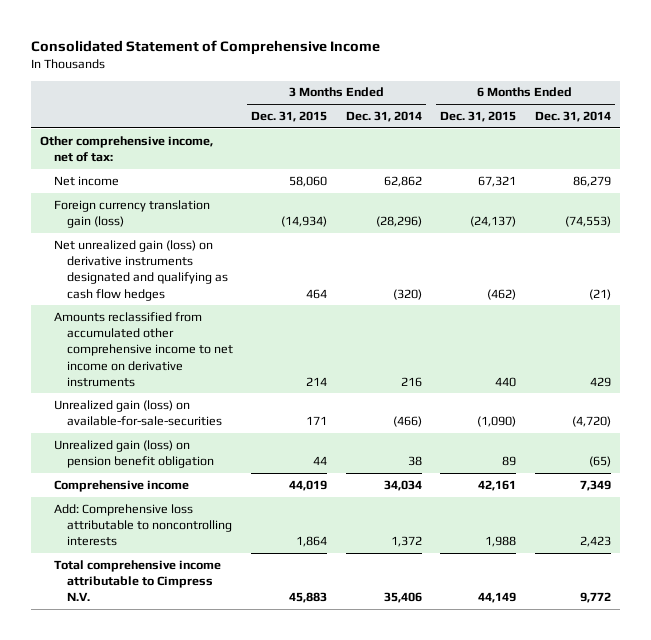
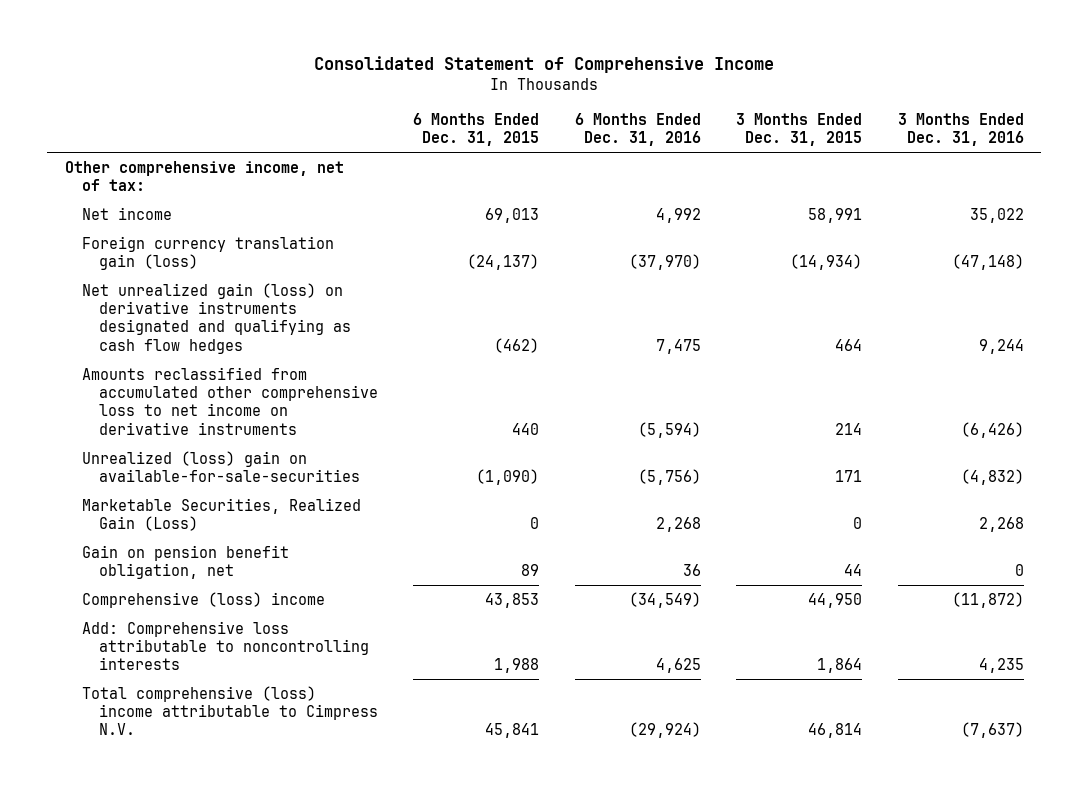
[345,110,422,122] Dec. 31, 2014 -> none
[534,110,611,122] Dec. 31, 2014 -> none
none -> [574,112,701,147] 6 Months Ended Dec. 31, 2016
none -> [897,112,1024,147] 3 Months Ended Dec. 31, 2016
[289,175,328,187] 58,060 -> [808,207,863,223] 58,991
[478,175,517,187] 67,321 -> [485,207,540,223] 69,013
[53,311,234,387] Amounts reclassified from accumulated other comprehensive income to net income on derivative instruments -> [81,366,378,435] Amounts reclassified from accumulated other comprehensive loss to net income on derivative instruments
[53,399,223,427] Unrealized gain (loss) on available-for-sale-securities -> [81,450,360,483] Unrealized (loss) gain on available-for-sale-securities
none -> [81,497,361,532] Marketable Securities, Realized Gain (Loss)
[53,439,215,469] Unrealized gain (loss) on pension benefit obligation -> [81,544,289,580] Gain on pension benefit obligation, net
[53,479,189,492] Comprehensive income -> [81,591,325,608] Comprehensive (loss) income
[289,479,328,491] 44,019 -> [808,592,863,608] 44,950
[478,479,517,491] 42,161 -> [485,592,540,608] 43,853
[53,559,221,602] Total comprehensive income attributable to Cimpress N.V. -> [81,685,378,736] Total comprehensive (loss) income attributable to Cimpress N.V.
[289,592,328,604] 45,883 -> [808,723,863,739] 46,814
[478,592,517,604] 44,149 -> [485,723,540,739] 45,841

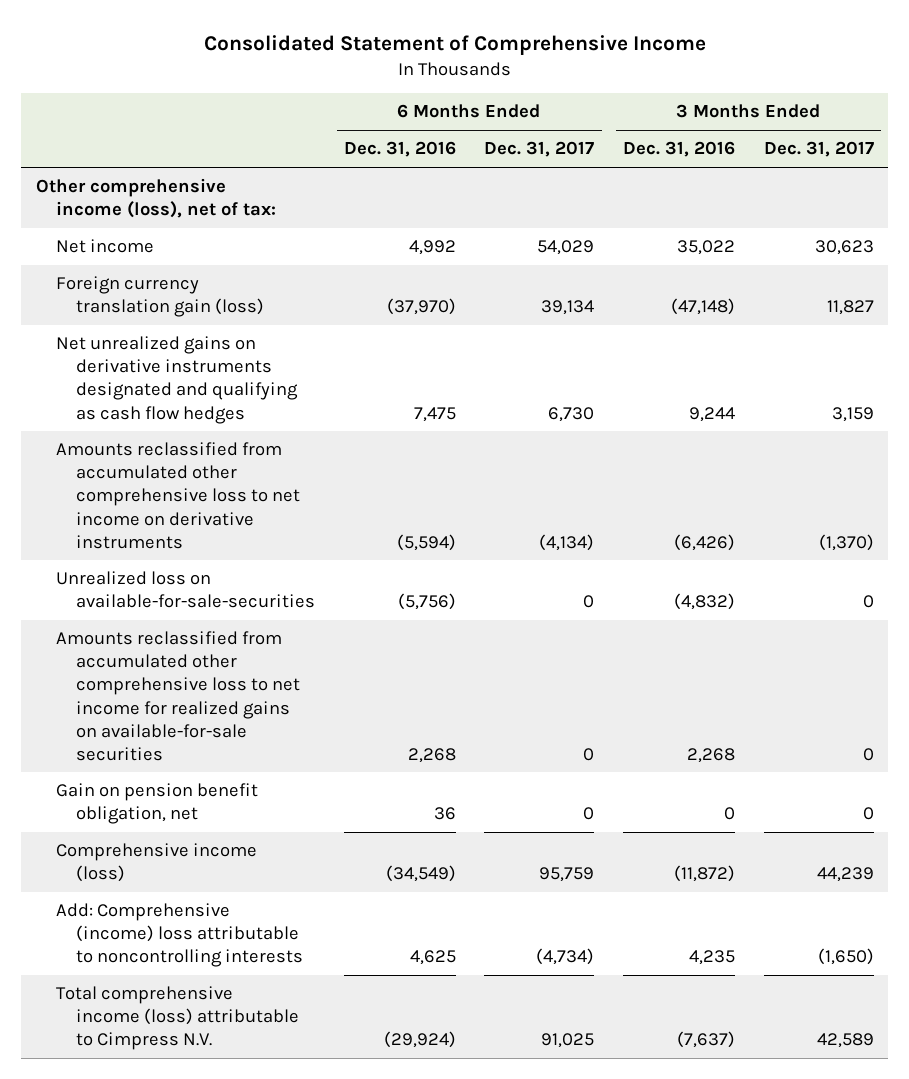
[413,112,540,147] 6 Months Ended Dec. 31, 2015 -> none
[736,112,863,147] 3 Months Ended Dec. 31, 2015 -> none
none -> [484,141,595,158] Dec. 31, 2017
none -> [763,141,874,158] Dec. 31, 2017
[64,160,344,192] Other comprehensive income, net of tax: -> [35,178,276,219] Other comprehensive income (loss), net of tax:
[81,282,351,354] Net unrealized gain (loss) on derivative instruments designated and qualifying as cash flow hedges -> [55,336,299,424] Net unrealized gains on derivative instruments designated and qualifying as cash flow hedges
[81,450,360,483] Unrealized (loss) gain on available-for-sale-securities -> [55,571,316,609] Unrealized loss on available-for-sale-securities
[81,497,361,532] Marketable Securities, Realized Gain (Loss) -> [55,631,301,761] Amounts reclassified from accumulated other comprehensive loss to net income for realized gains on available-for-sale securities
[81,591,325,608] Comprehensive (loss) income -> [55,843,257,883] Comprehensive income (loss)
[81,620,369,671] Add: Comprehensive loss attributable to noncontrolling interests -> [55,903,304,968] Add: Comprehensive (income) loss attributable to noncontrolling interests
[81,685,378,736] Total comprehensive (loss) income attributable to Cimpress N.V. -> [55,986,300,1051] Total comprehensive income (loss) attributable to Cimpress N.V.

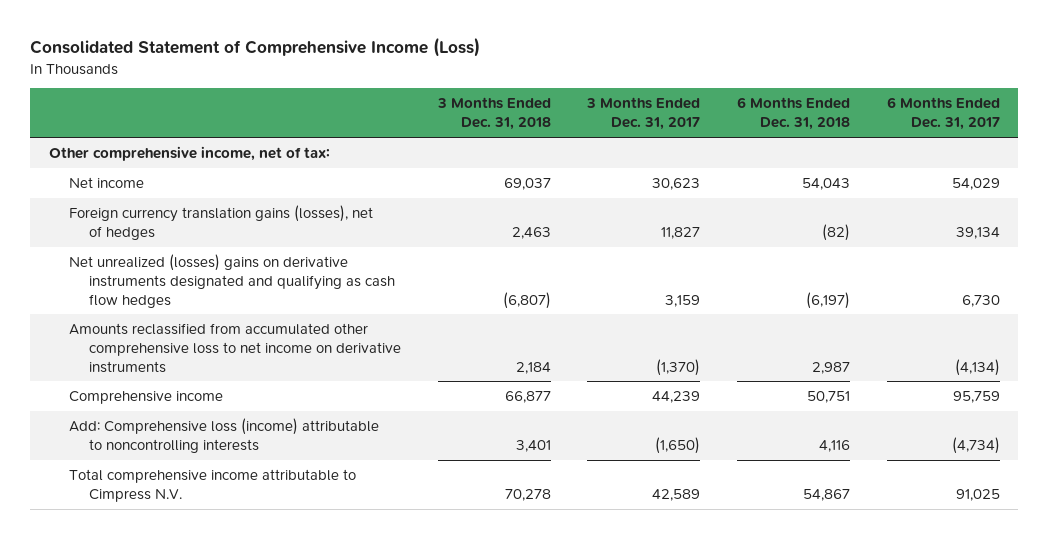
[203,34,706,55] Consolidated Statement of Comprehensive Income -> [30,37,481,58] Consolidated Statement of Comprehensive Income (Loss)
[343,141,456,158] Dec. 31, 2016 -> none
[623,141,736,158] Dec. 31, 2016 -> none
none -> [436,97,551,131] 3 Months Ended Dec. 31, 2018
none -> [737,97,851,131] 6 Months Ended Dec. 31, 2018
[35,178,276,219] Other comprehensive income (loss), net of tax: -> [48,145,330,161] Other comprehensive income, net of tax:
[55,276,265,318] Foreign currency translation gain (loss) -> [68,204,373,240] Foreign currency translation gains (losses), net of hedges
[55,336,299,424] Net unrealized gains on derivative instruments designated and qualifying as cash flow hedges -> [68,253,395,308] Net unrealized (losses) gains on derivative instruments designated and qualifying as cash flow hedges
[55,571,316,609] Unrealized loss on available-for-sale-securities -> none
[55,631,301,761] Amounts reclassified from accumulated other comprehensive loss to net income for realized gains on available-for-sale securities -> none
[55,783,258,825] Gain on pension benefit obligation, net -> none
[55,843,257,883] Comprehensive income (loss) -> [68,390,223,404] Comprehensive income
[55,903,304,968] Add: Comprehensive (income) loss attributable to noncontrolling interests -> [68,417,379,453] Add: Comprehensive loss (income) attributable to noncontrolling interests
[55,986,300,1051] Total comprehensive income (loss) attributable to Cimpress N.V. -> [68,468,356,502] Total comprehensive income attributable to Cimpress N.V.

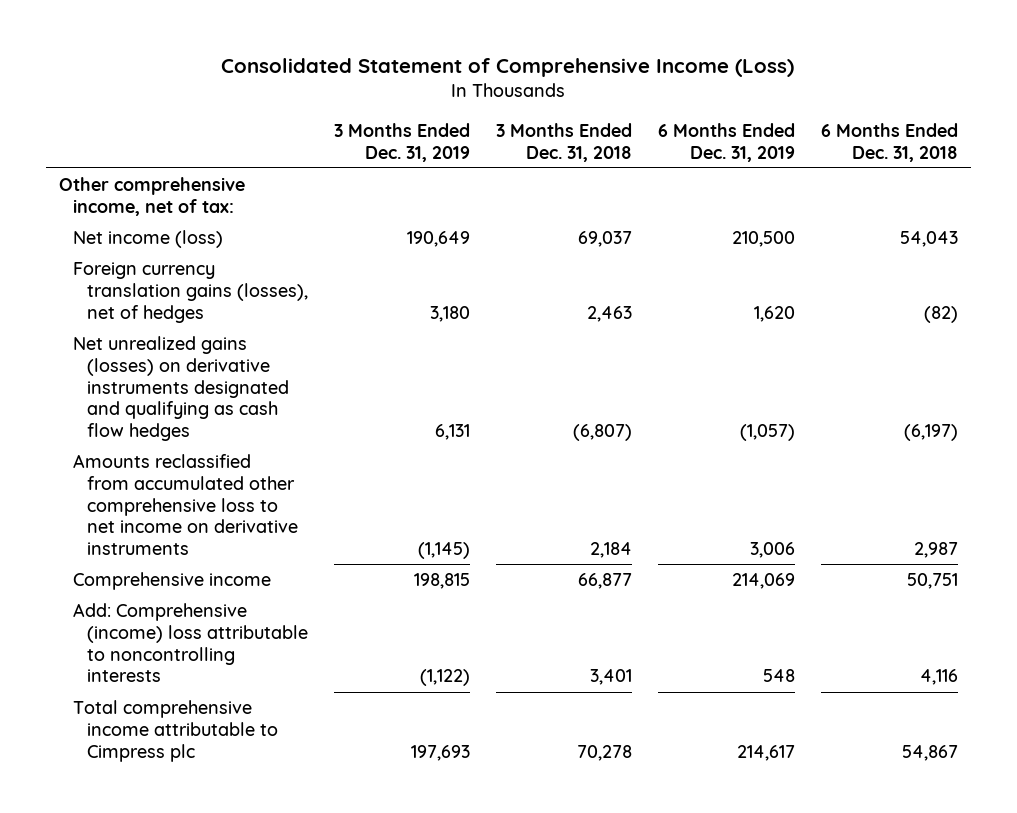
[586,97,701,131] 3 Months Ended Dec. 31, 2017 -> none
[887,97,1001,131] 6 Months Ended Dec. 31, 2017 -> none
none -> [334,122,471,162] 3 Months Ended Dec. 31, 2019
none -> [658,122,796,162] 6 Months Ended Dec. 31, 2019
[68,176,144,188] Net income -> [73,229,224,248] Net income (loss)
[68,253,395,308] Net unrealized (losses) gains on derivative instruments designated and qualifying as cash flow hedges -> [73,335,290,442] Net unrealized gains (losses) on derivative instruments designated and qualifying as cash flow hedges
[68,417,379,453] Add: Comprehensive loss (income) attributable to noncontrolling interests -> [73,602,309,683] Add: Comprehensive (income) loss attributable to noncontrolling interests
[68,468,356,502] Total comprehensive income attributable to Cimpress N.V. -> [73,699,279,762] Total comprehensive income attributable to Cimpress plc

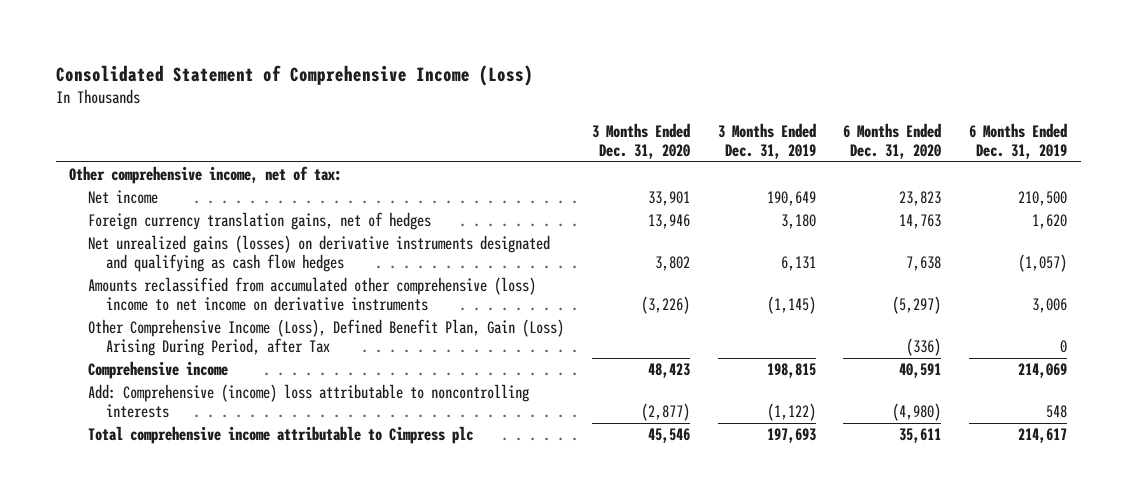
[496,122,633,162] 3 Months Ended Dec. 31, 2018 -> none
[820,122,958,162] 6 Months Ended Dec. 31, 2018 -> none
none -> [591,122,690,160] 3 Months Ended Dec. 31, 2020
none -> [843,122,942,160] 6 Months Ended Dec. 31, 2020
[73,229,224,248] Net income (loss) -> [87,190,158,205] Net income
[73,261,309,323] Foreign currency translation gains (losses), net of hedges -> [87,212,431,231] Foreign currency translation gains, net of hedges
[73,453,299,556] Amounts reclassified from accumulated other comprehensive loss to net income on derivative instruments -> [87,277,536,312] Amounts reclassified from accumulated other comprehensive (loss) income to net income on derivative instruments
none -> [87,319,564,357] Other Comprehensive Income (Loss), Defined Benefit Plan, Gain (Loss) Arising During Period, after Tax

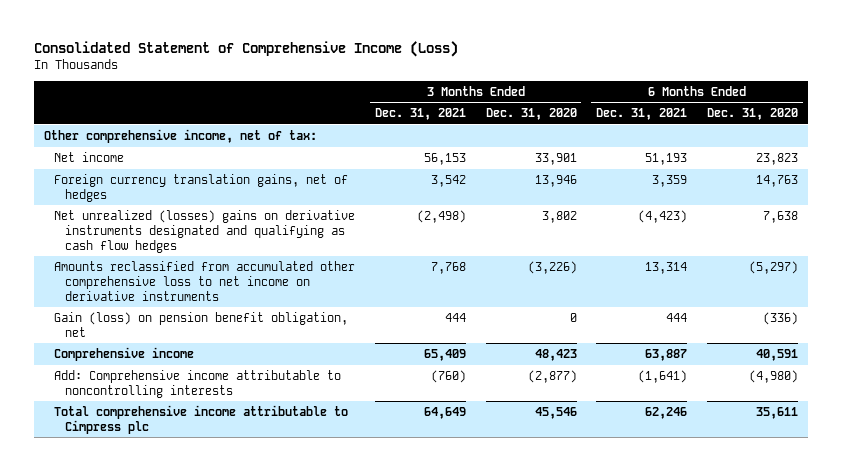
[717,122,816,160] 3 Months Ended Dec. 31, 2019 -> none
[969,122,1068,160] 6 Months Ended Dec. 31, 2019 -> none
none -> [374,108,466,121] Dec. 31, 2021
none -> [596,108,688,121] Dec. 31, 2021
[87,319,564,357] Other Comprehensive Income (Loss), Defined Benefit Plan, Gain (Loss) Arising During Period, after Tax -> none
[87,235,550,273] Net unrealized gains (losses) on derivative instruments designated and qualifying as cash flow hedges -> [54,209,356,253] Net unrealized (losses) gains on derivative instruments designated and qualifying as cash flow hedges
[87,277,536,312] Amounts reclassified from accumulated other comprehensive (loss) income to net income on derivative instruments -> [54,260,356,301] Amounts reclassified from accumulated other comprehensive loss to net income on derivative instruments
none -> [54,311,349,337] Gain (loss) on pension benefit obligation, net
[87,384,529,419] Add: Comprehensive (income) loss attributable to noncontrolling interests -> [54,369,342,398] Add: Comprehensive income attributable to noncontrolling interests

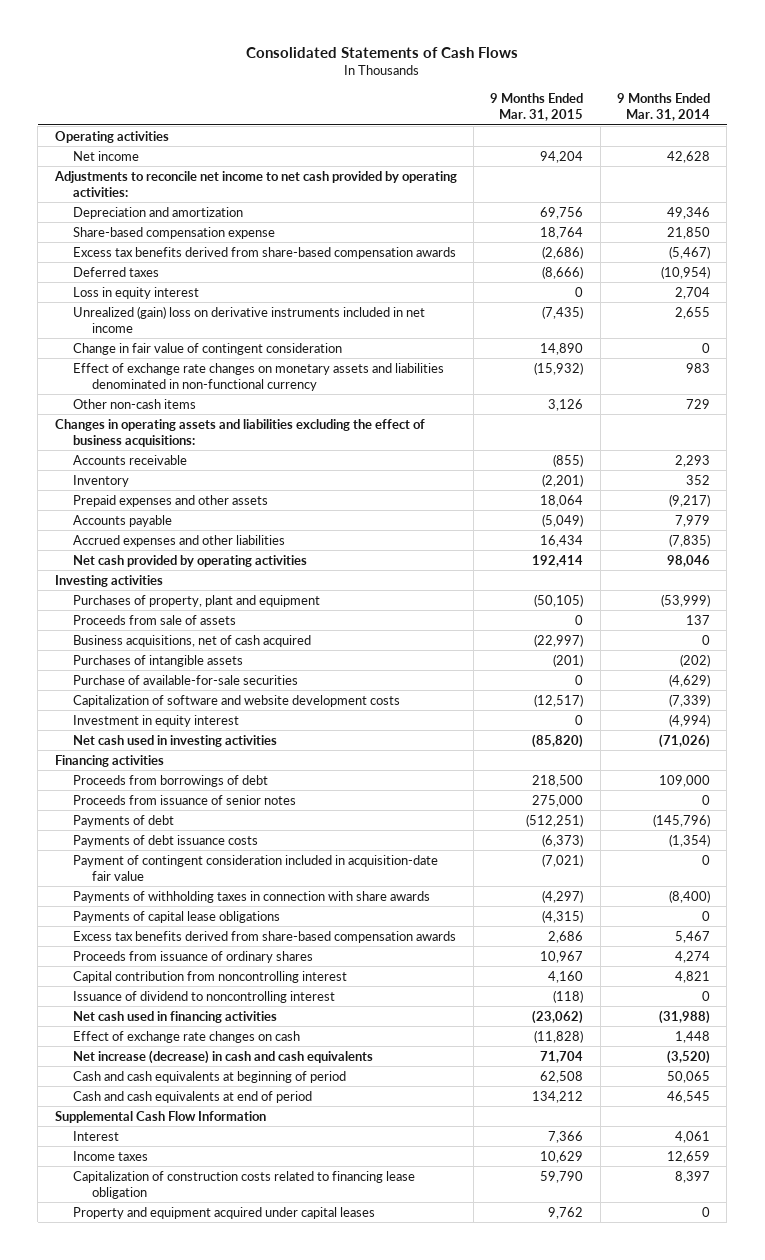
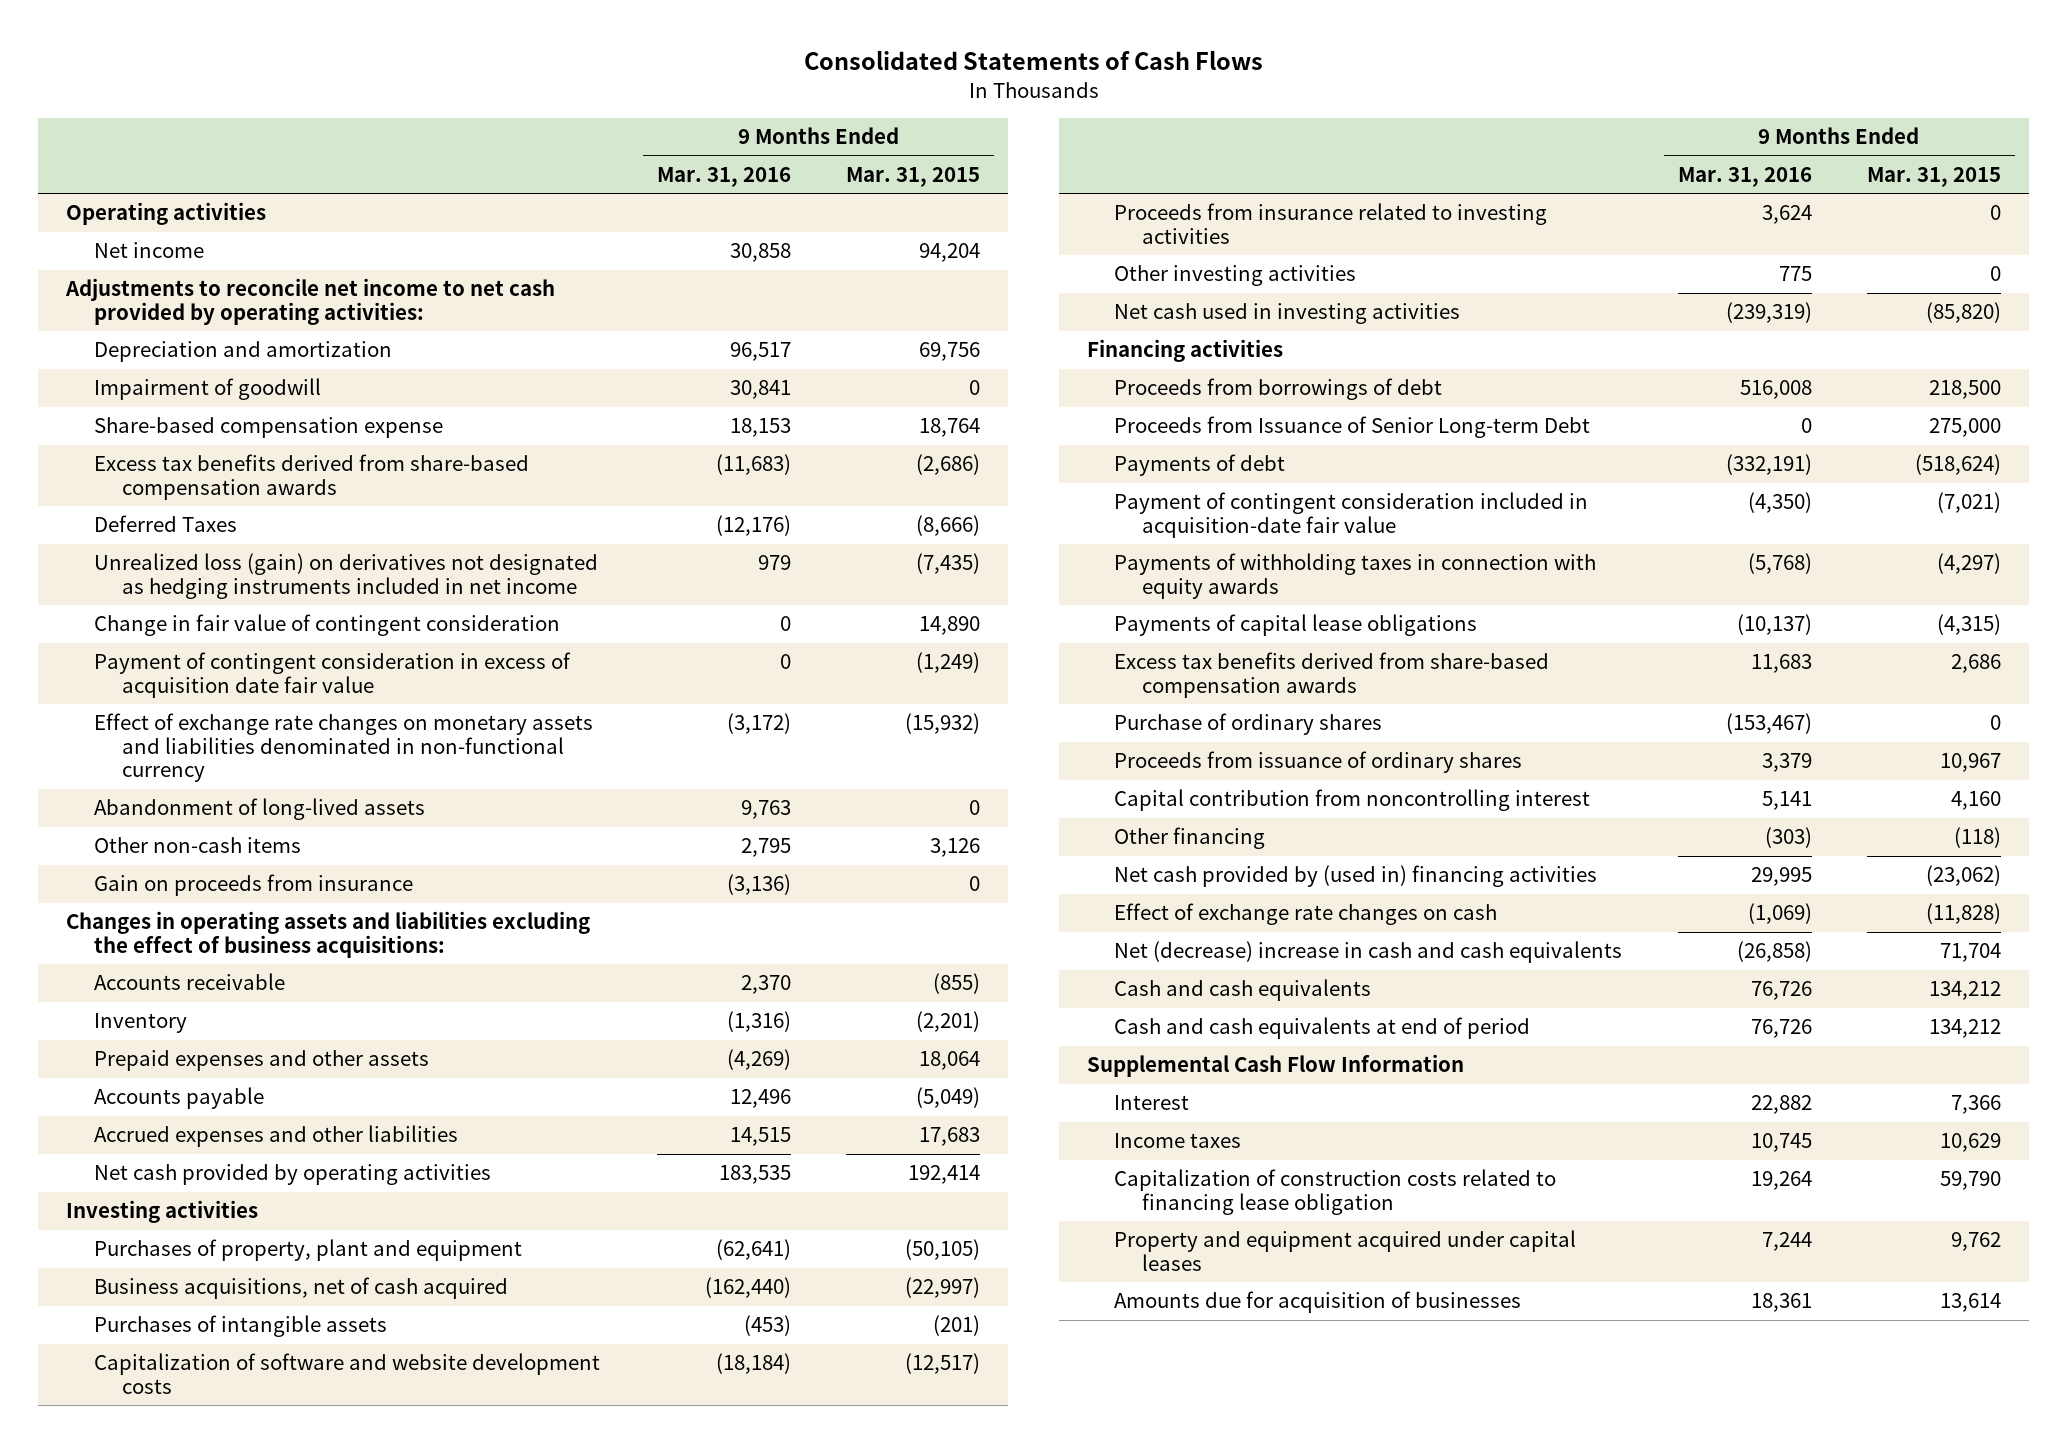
[617,93,711,122] 9 Months Ended Mar. 31, 2014 -> none
none -> [657,166,792,187] Mar. 31, 2016
none -> [93,378,321,401] Impairment of goodwill
[73,286,200,299] Loss in equity interest -> none
[73,266,160,277] Deferred taxes -> [93,515,237,533] Deferred Taxes
[73,305,426,333] Unrealized (gain) loss on derivative instruments included in net income -> [93,553,598,599] Unrealized loss (gain) on derivatives not designated as hedging instruments included in net income
none -> [93,652,571,698] Payment of contingent consideration in excess of acquisition date fair value
none -> [93,798,425,821] Abandonment of long-lived assets
none -> [93,874,413,897] Gain on proceeds from insurance
[540,534,584,547] 16,434 -> [919,1127,981,1147] 17,683
[73,614,237,625] Proceeds from sale of assets -> none
[73,674,299,685] Purchase of available-for-sale securities -> none
[73,714,240,727] Investment in equity interest -> none
none -> [1114,203,1548,244] Proceeds from insurance related to investing activities
none -> [1114,265,1357,287] Other investing activities
[73,834,259,847] Payments of debt issuance costs -> none
[73,794,297,805] Proceeds from issuance of senior notes -> [1114,416,1591,439] Proceeds from Issuance of Senior Long-term Debt
[526,813,584,827] (512,251) -> [1915,454,2002,476] (518,624)
[73,890,431,903] Payments of withholding taxes in connection with share awards -> [1114,553,1597,599] Payments of withholding taxes in connection with equity awards
none -> [1114,713,1383,736] Purchase of ordinary shares
[73,990,336,1003] Issuance of dividend to noncontrolling interest -> [1114,827,1266,850] Other financing
[73,1010,278,1023] Net cash used in financing activities -> [1114,865,1598,888] Net cash provided by (used in) financing activities
[73,1049,374,1064] Net increase (decrease) in cash and cash equivalents -> [1114,941,1623,964] Net (decrease) increase in cash and cash equivalents
[73,1070,347,1083] Cash and cash equivalents at beginning of period -> [1114,979,1372,1002] Cash and cash equivalents
[540,1070,584,1083] 62,508 -> [1929,981,2002,1001] 134,212
none -> [1114,1291,1522,1314] Amounts due for acquisition of businesses

